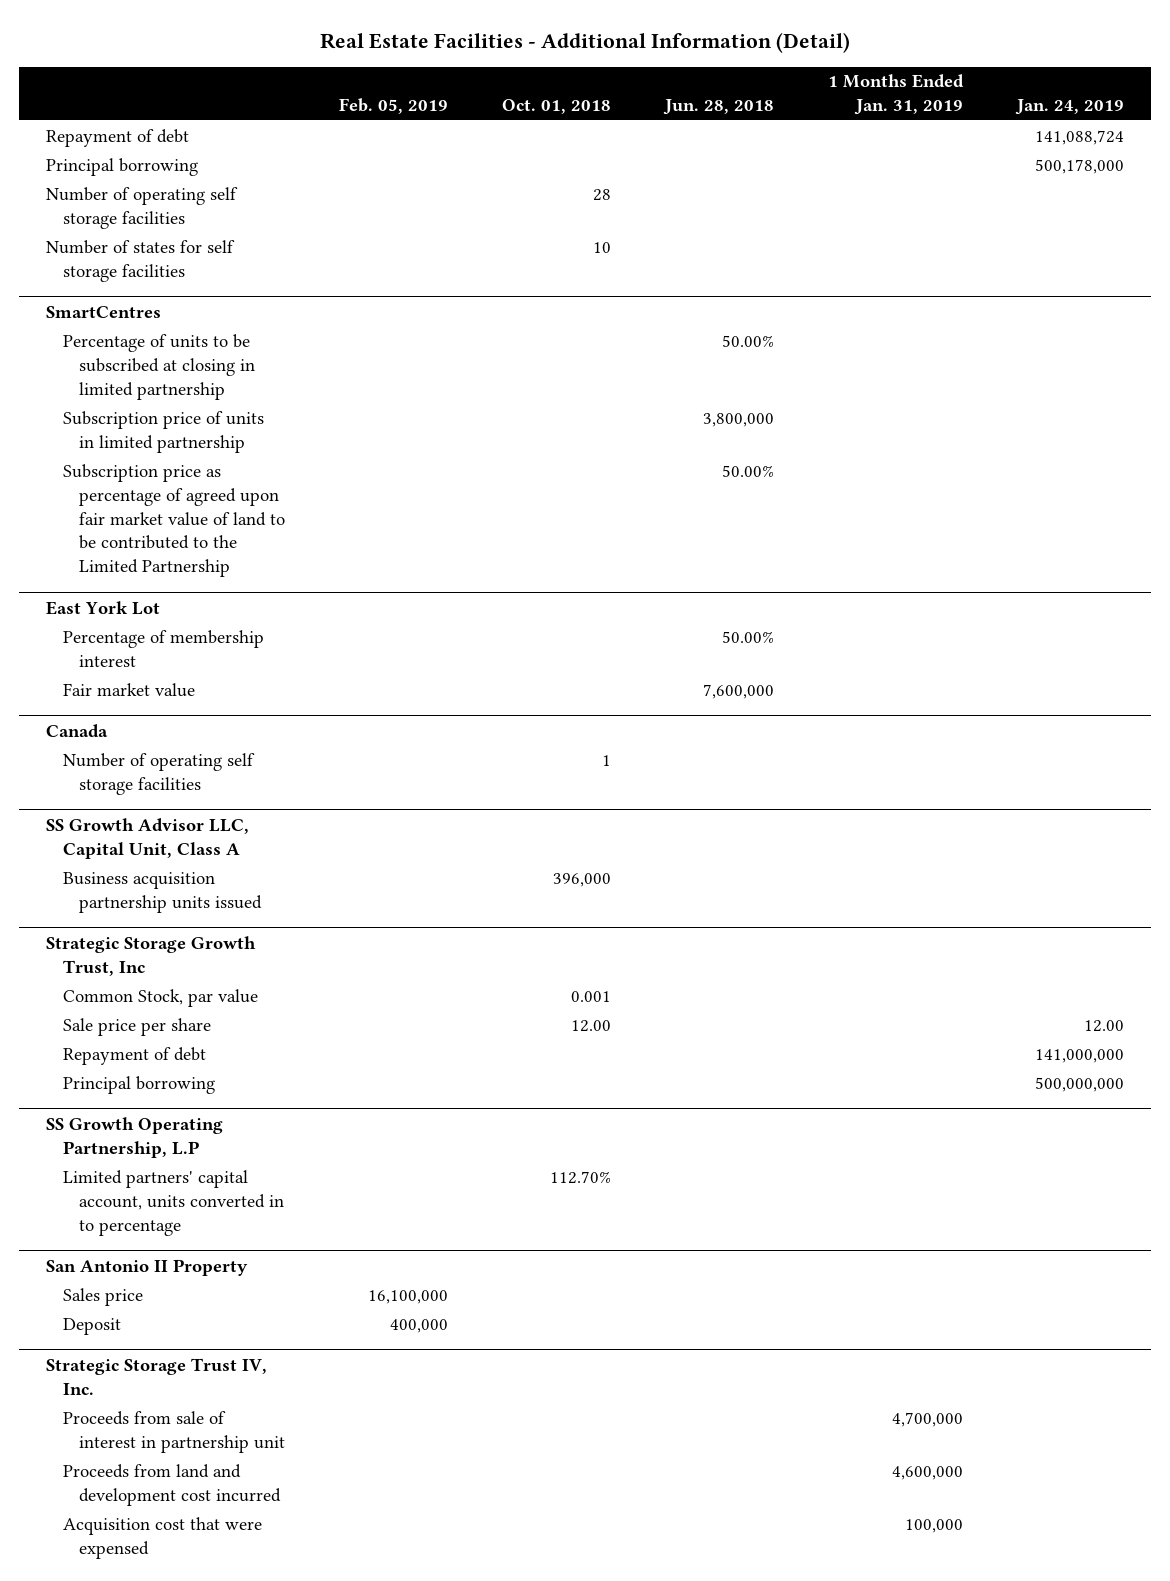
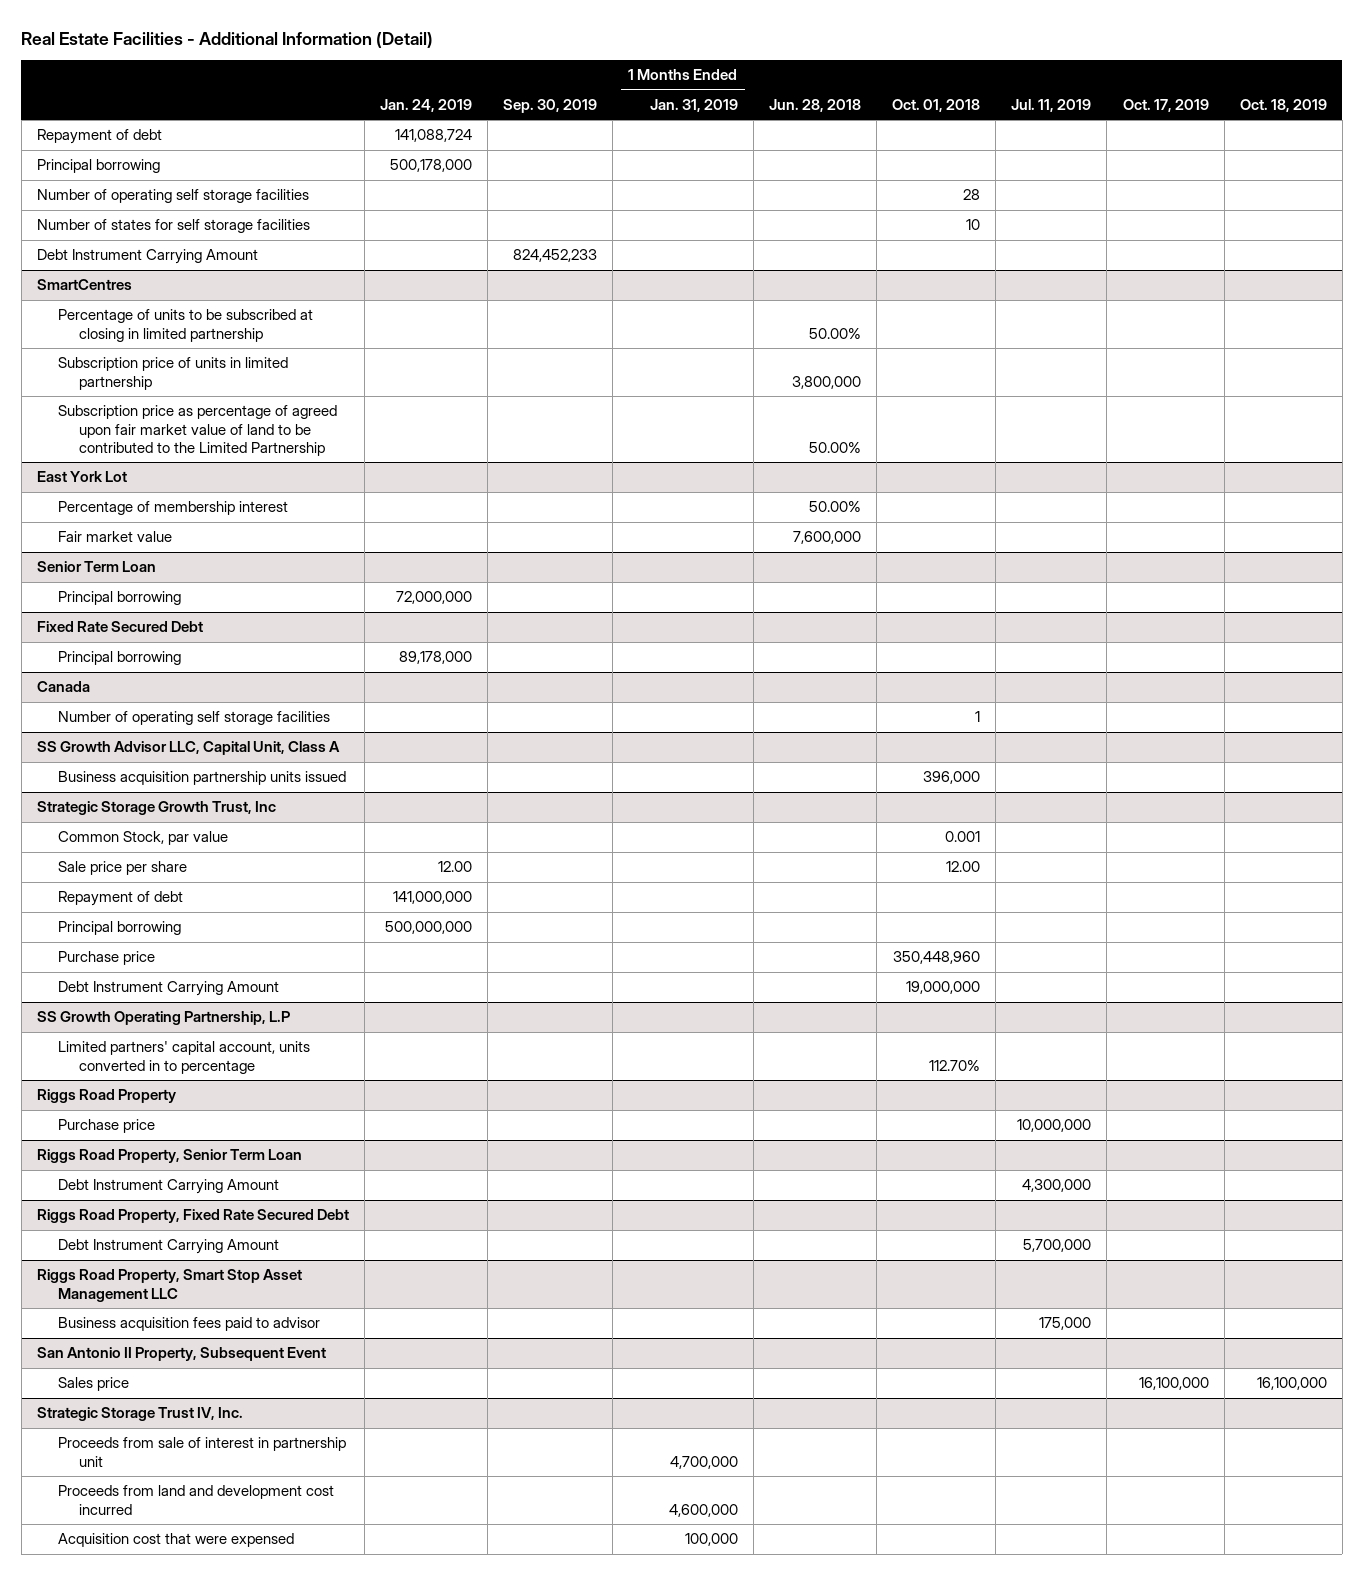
[338,98,448,115] Feb. 05, 2019 -> none
none -> [503,98,598,113] Sep. 30, 2019
none -> [1011,98,1092,112] Jul. 11, 2019
none -> [1122,98,1209,112] Oct. 17, 2019
none -> [1239,98,1327,112] Oct. 18, 2019
none -> [36,249,258,265] Debt Instrument Carrying Amount
none -> [36,561,156,573] Senior Term Loan
none -> [57,591,181,606] Principal borrowing
none -> [36,621,203,633] Fixed Rate Secured Debt
none -> [57,651,181,666] Principal borrowing
none -> [57,951,155,966] Purchase price
none -> [57,981,279,997] Debt Instrument Carrying Amount
none -> [36,1089,176,1104] Riggs Road Property
none -> [57,1119,155,1134] Purchase price
none -> [36,1149,302,1164] Riggs Road Property, Senior Term Loan
none -> [57,1179,279,1195] Debt Instrument Carrying Amount
none -> [36,1209,349,1224] Riggs Road Property, Fixed Rate Secured Debt
none -> [57,1239,279,1255] Debt Instrument Carrying Amount
none -> [36,1269,302,1302] Riggs Road Property, Smart Stop Asset Management LLC
none -> [57,1317,320,1332] Business acquisition fees paid to advisor
[46,1258,249,1276] San Antonio II Property -> [36,1347,326,1362] San Antonio II Property, Subsequent Event
[62,1317,121,1335] Deposit -> none

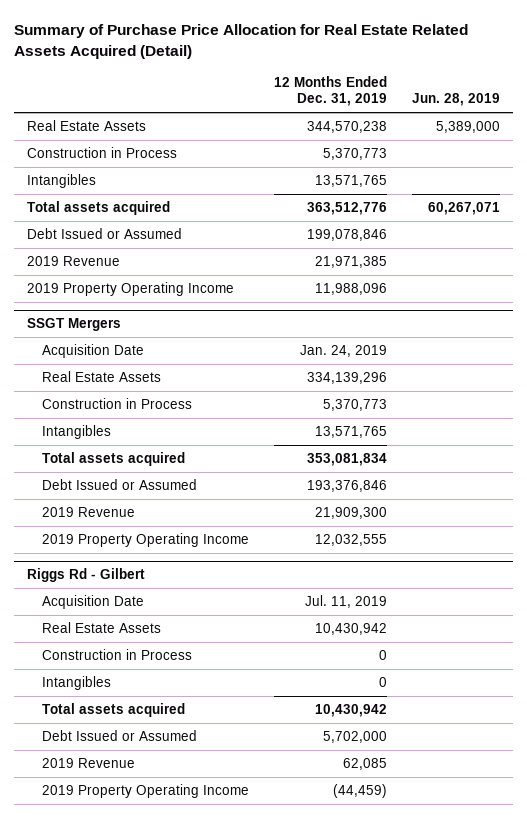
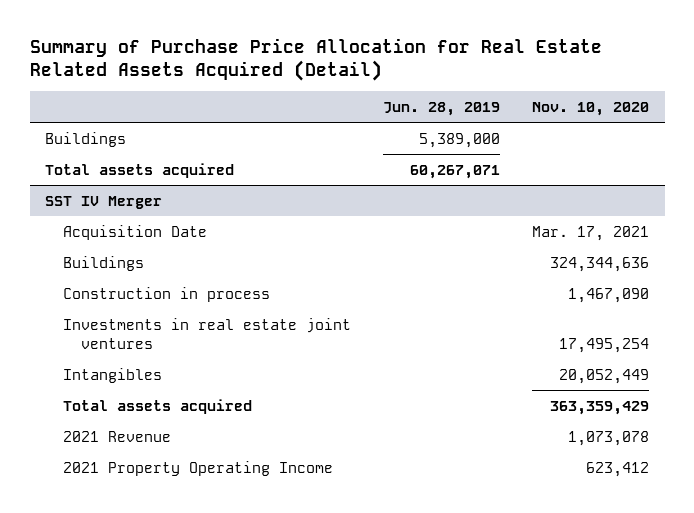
[273,76,387,107] 12 Months Ended Dec. 31, 2019 -> none
none -> [531,102,649,117] Nov. 10, 2020
[26,146,177,158] Construction in Process -> none
[26,173,96,188] Intangibles -> none
[26,119,146,131] Real Estate Assets -> [45,131,127,147] Buildings
[26,227,182,239] Debt Issued or Assumed -> none
[26,255,120,266] 2019 Revenue -> none
[26,281,234,296] 2019 Property Operating Income -> none
[26,318,121,332] SSGT Mergers -> none
[41,343,144,358] Acquisition Date -> none
[41,370,161,382] Real Estate Assets -> none
[41,397,192,409] Construction in Process -> none
[41,424,111,439] Intangibles -> none
[41,451,185,466] Total assets acquired -> none
[41,478,197,490] Debt Issued or Assumed -> none
[41,506,135,517] 2019 Revenue -> none
[41,532,249,547] 2019 Property Operating Income -> none
[26,568,145,583] Riggs Rd - Gilbert -> none
[41,594,144,609] Acquisition Date -> none
[41,621,161,633] Real Estate Assets -> none
[41,648,192,660] Construction in Process -> none
[41,675,111,690] Intangibles -> none
[41,702,185,717] Total assets acquired -> none
[41,729,197,741] Debt Issued or Assumed -> none
[41,757,135,768] 2019 Revenue -> none
[41,783,249,798] 2019 Property Operating Income -> none
none -> [45,195,163,209] SST IV Merger
none -> [63,224,208,240] Acquisition Date
none -> [63,255,145,271] Buildings
none -> [63,286,271,302] Construction in process
none -> [63,317,352,349] Investments in real estate joint ventures
none -> [63,367,163,383] Intangibles
none -> [63,398,253,414] Total assets acquired
none -> [63,430,172,442] 2021 Revenue
none -> [63,460,334,476] 2021 Property Operating Income

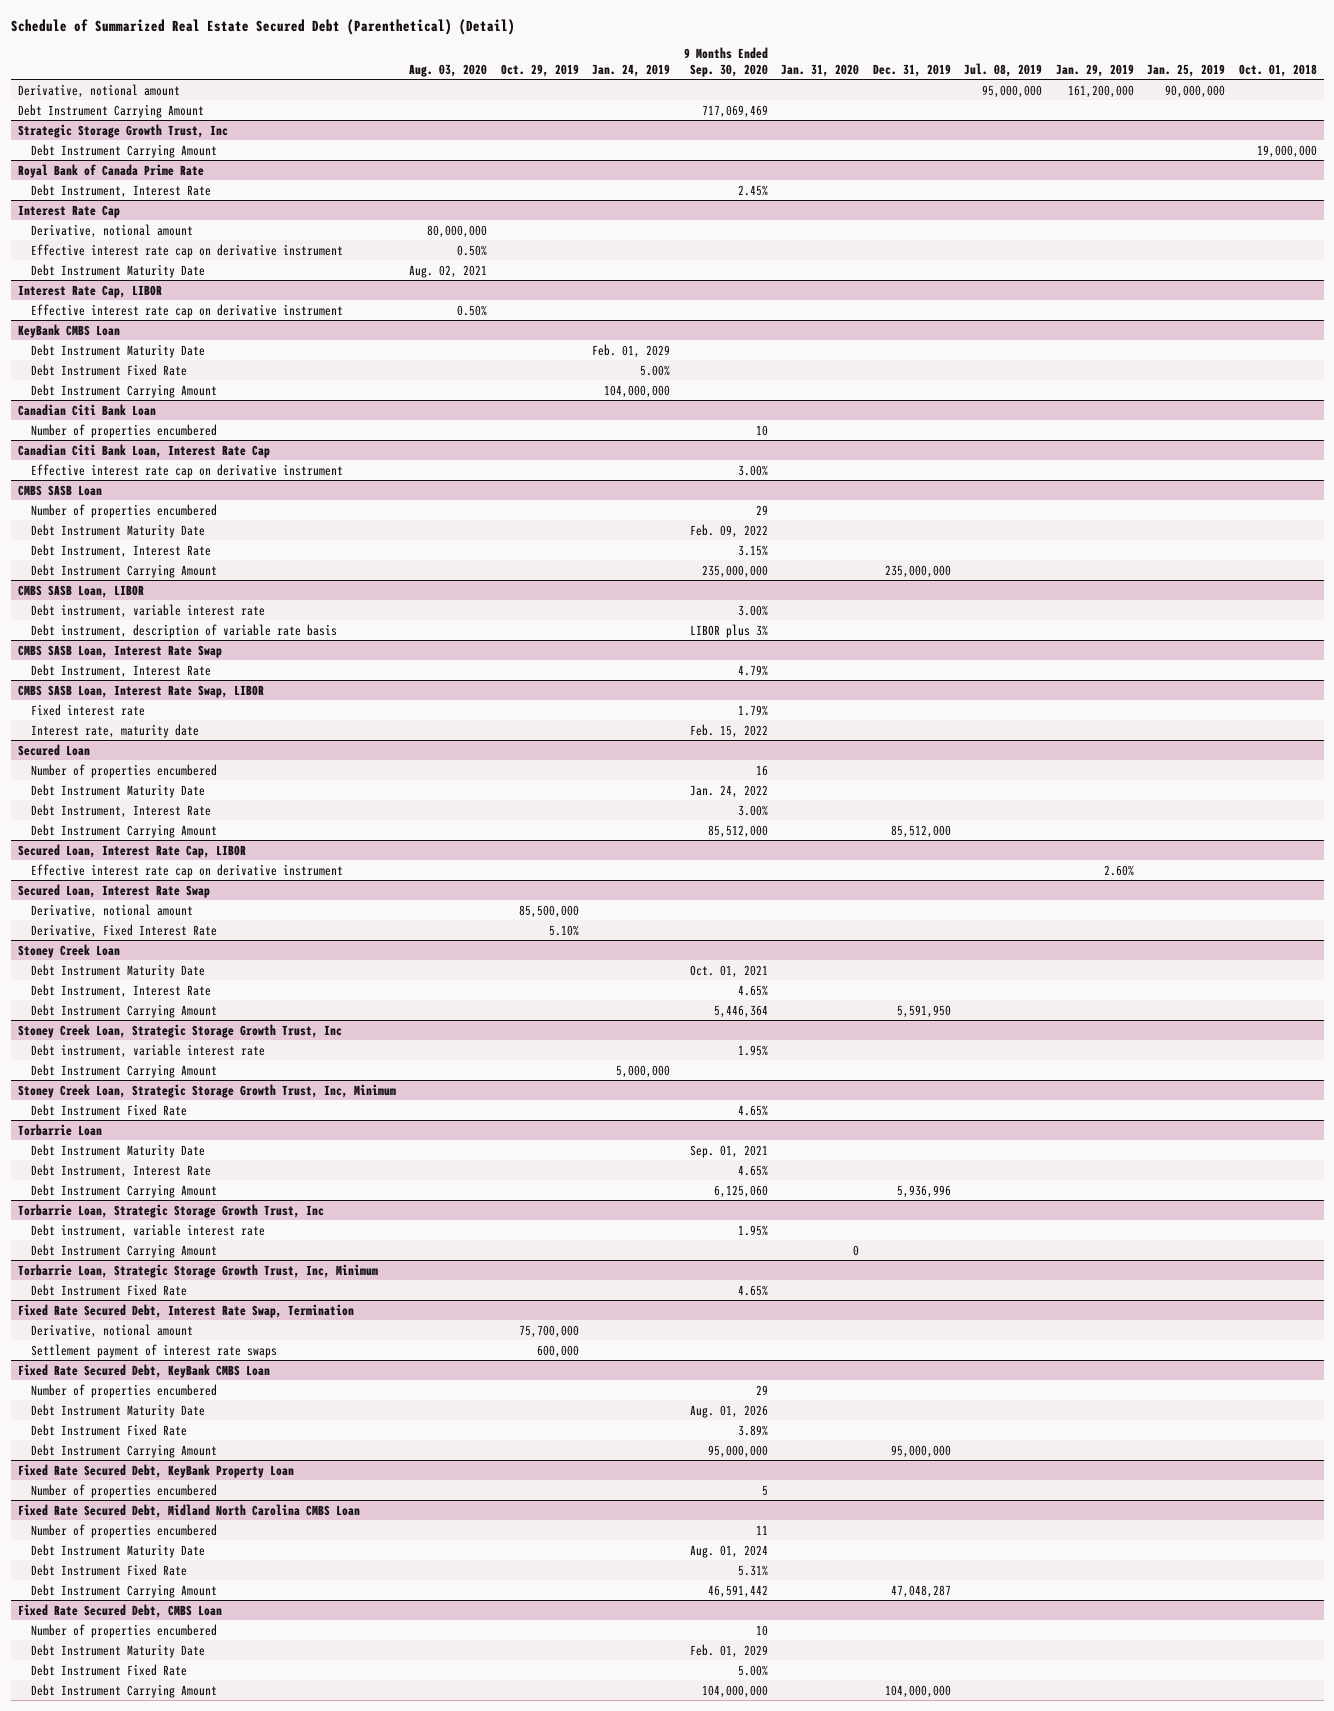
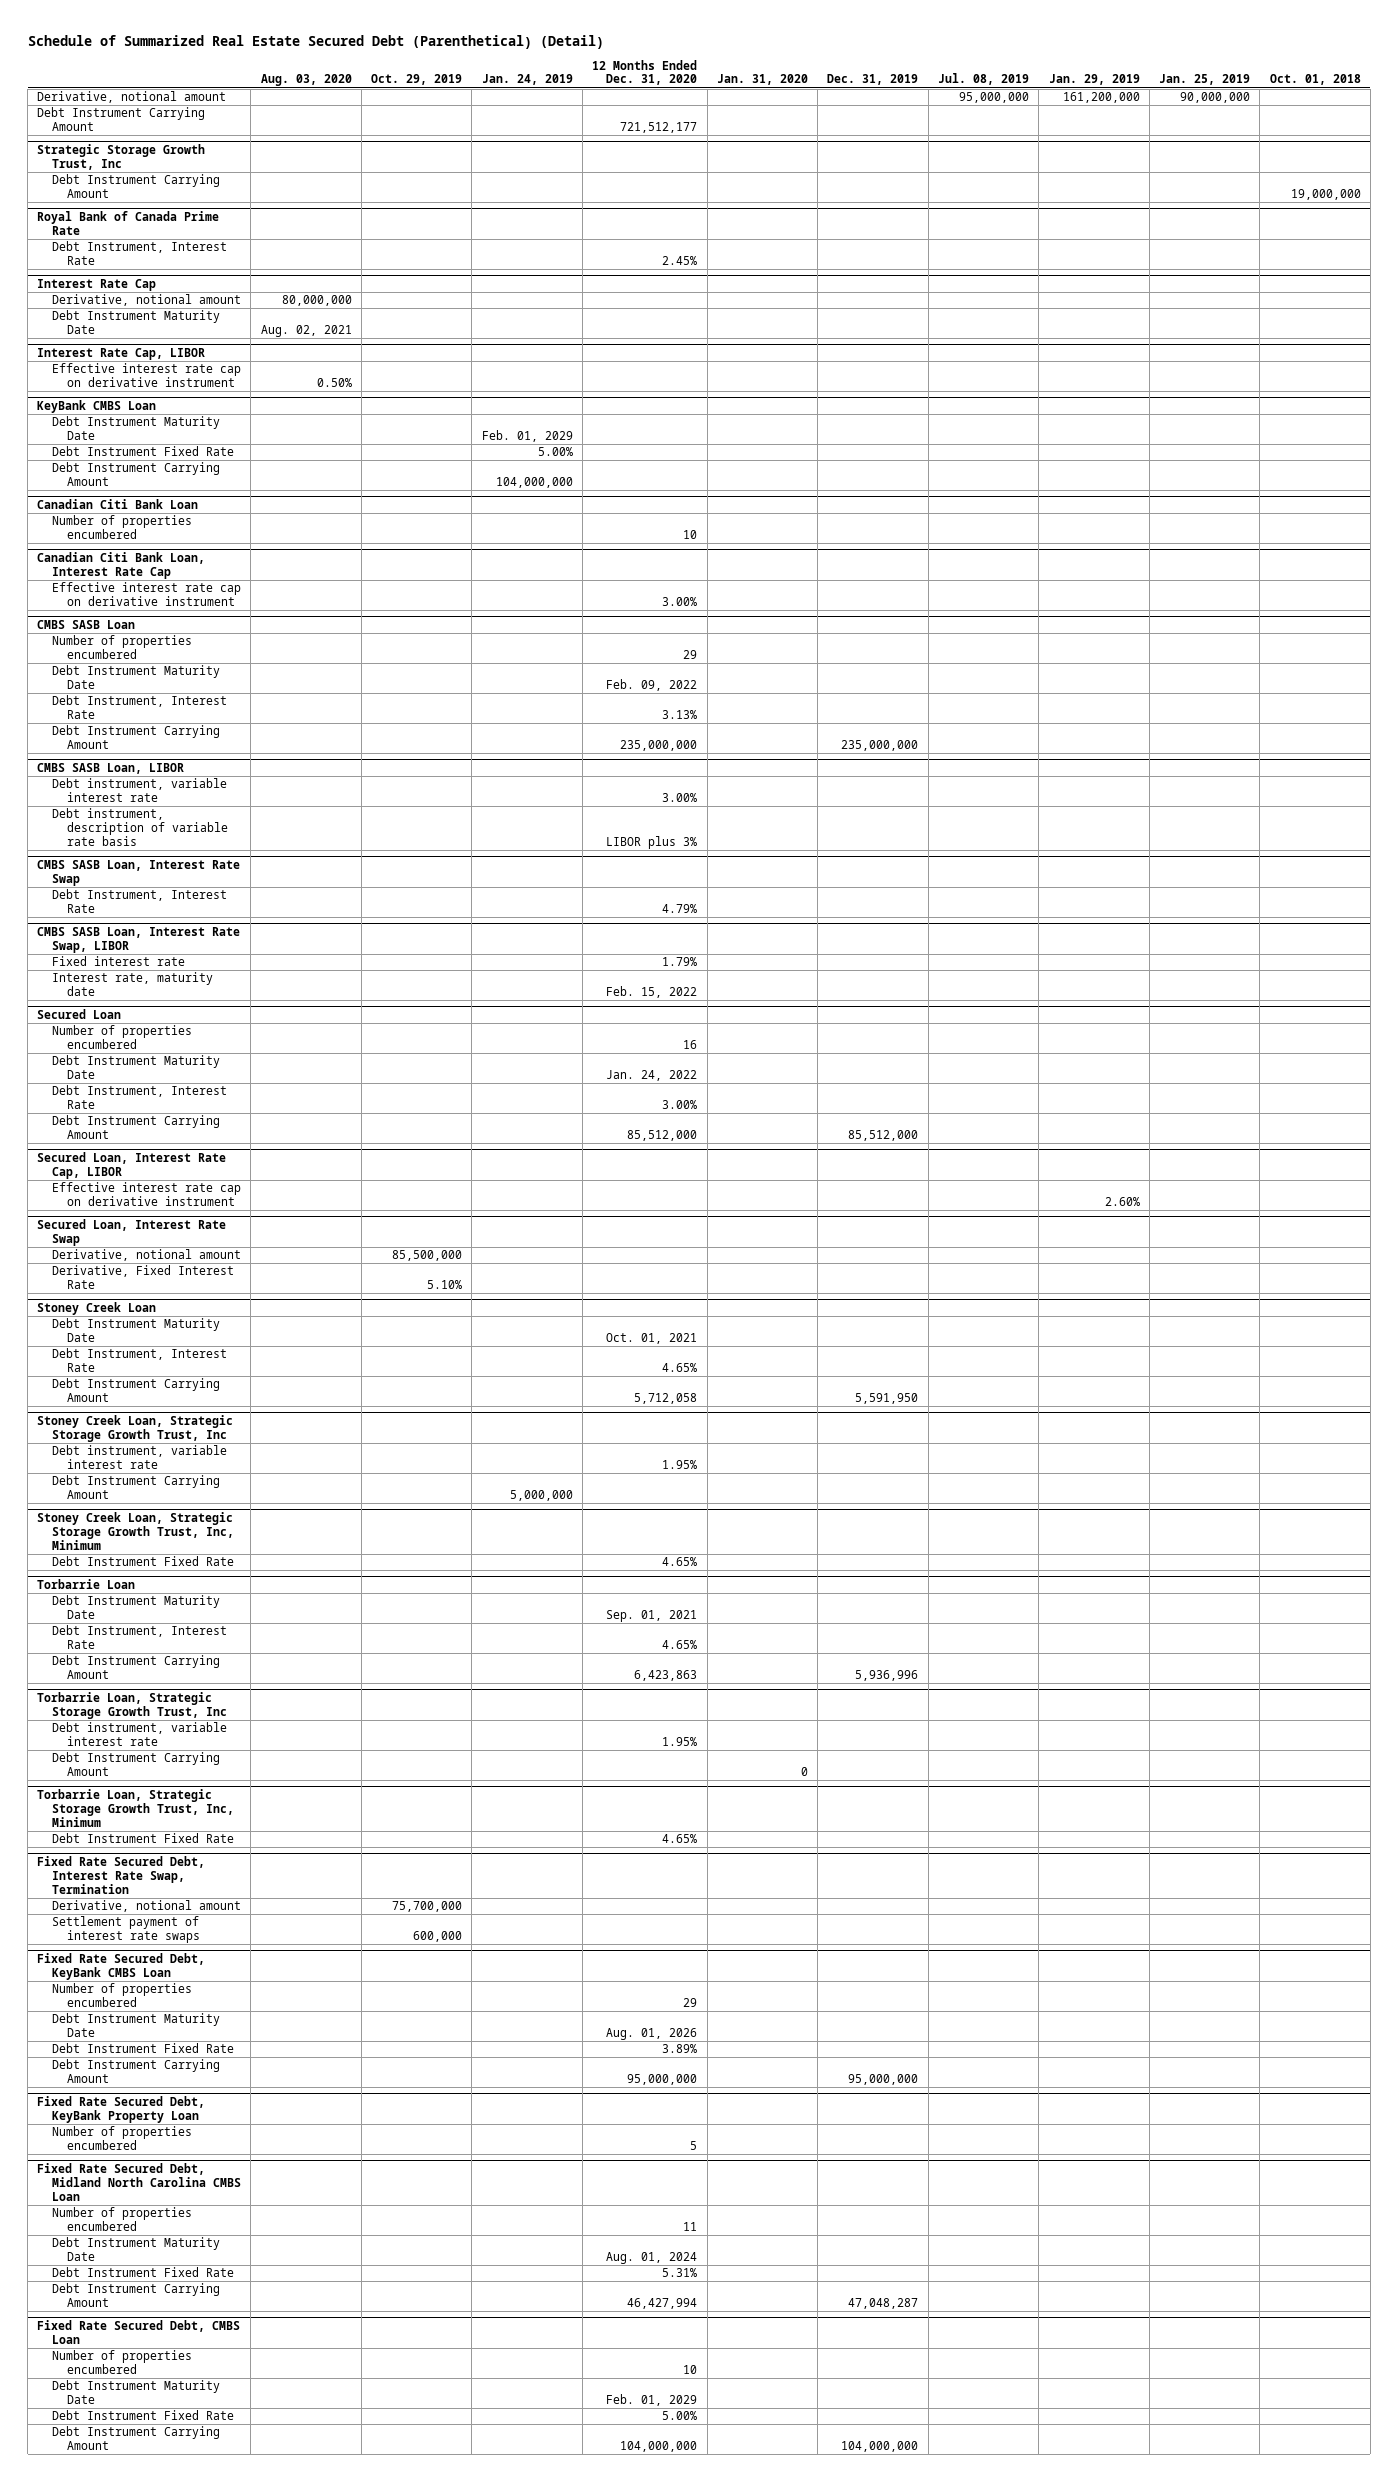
[683,46,768,77] 9 Months Ended Sep. 30, 2020 -> none
none -> [592,59,698,86] 12 Months Ended Dec. 31, 2020
[30,243,343,258] Effective interest rate cap on derivative instrument -> none

